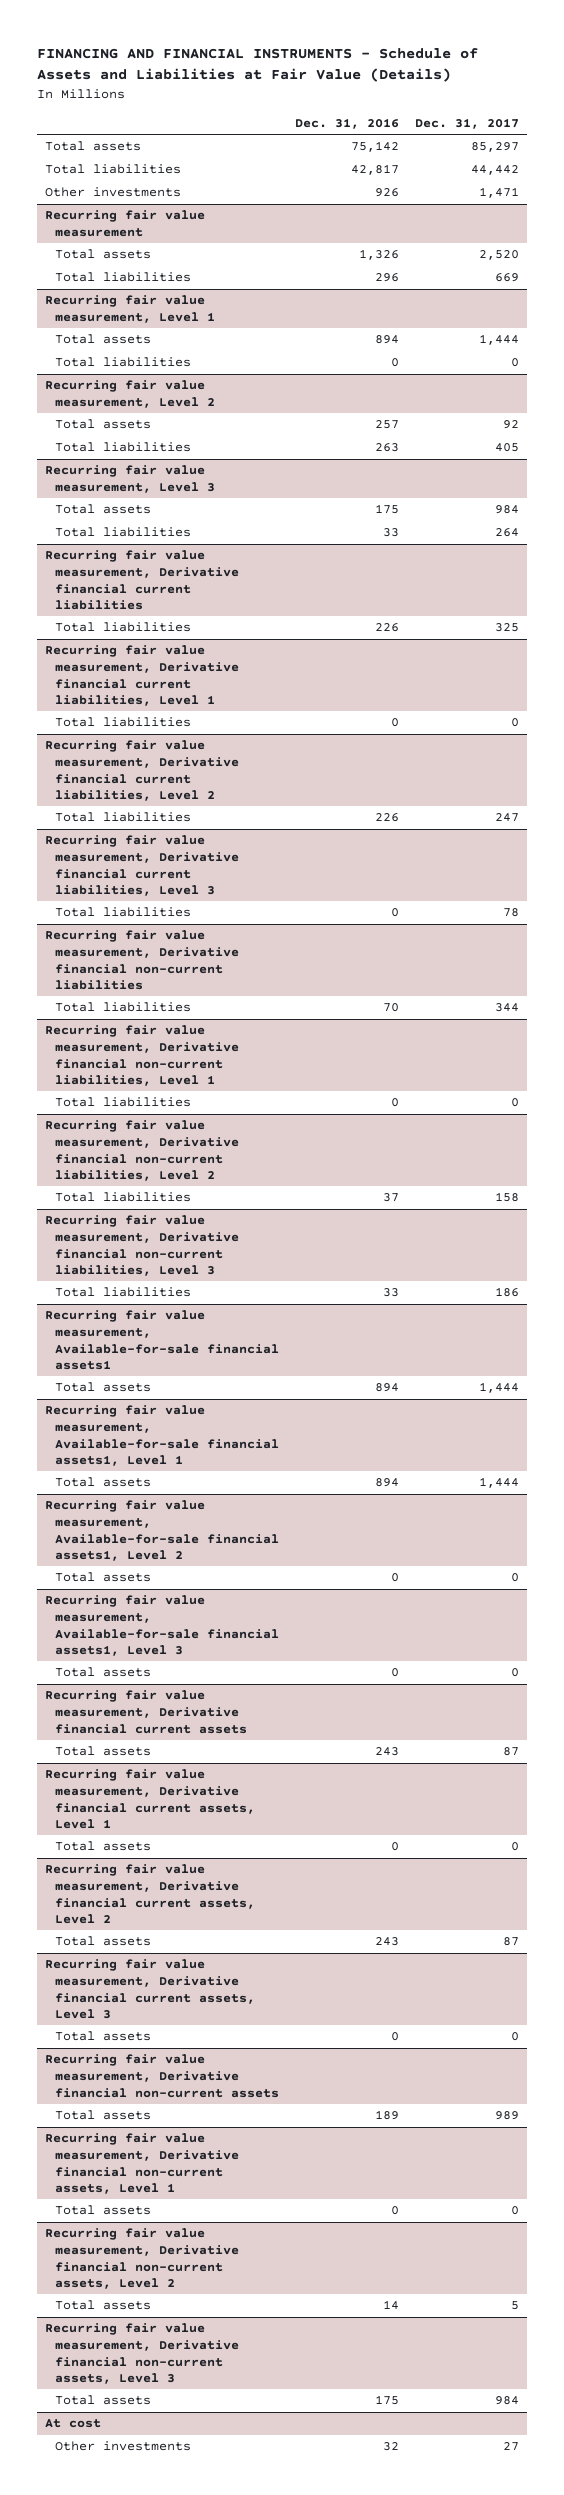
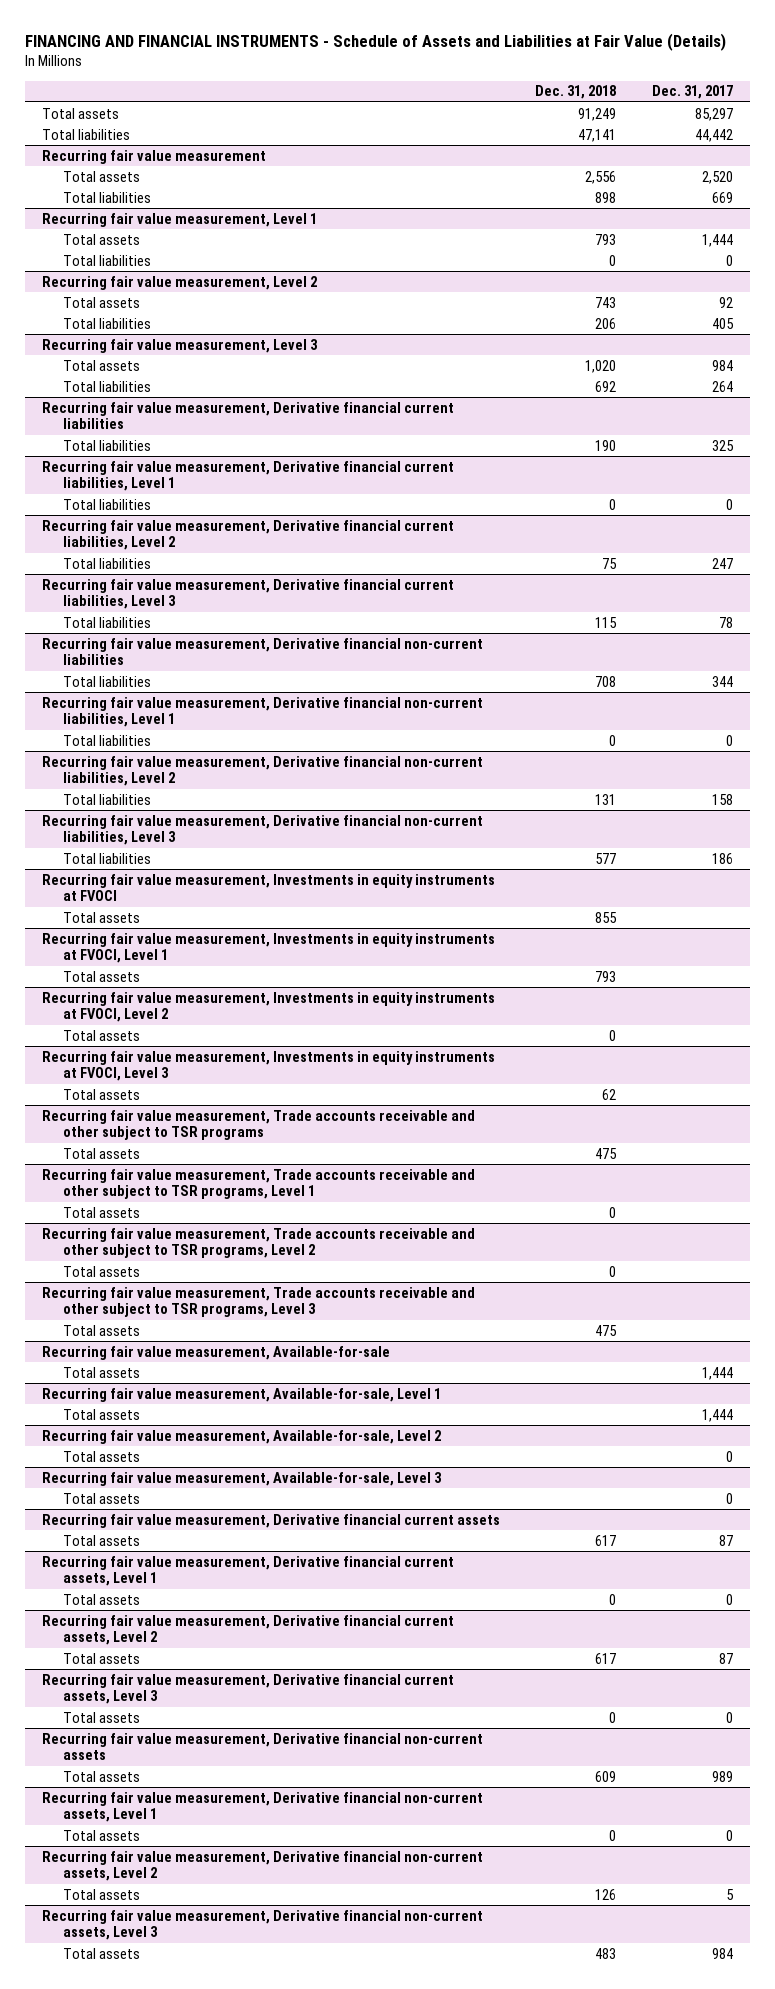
[295,117,400,129] Dec. 31, 2016 -> none
none -> [535,85,617,100] Dec. 31, 2018
[44,187,181,198] Other investments -> none
none -> [42,873,496,902] Recurring fair value measurement, Investments in equity instruments at FVOCI
none -> [63,911,141,923] Total assets
none -> [42,932,496,964] Recurring fair value measurement, Investments in equity instruments at FVOCI, Level 1
none -> [63,970,141,982] Total assets
none -> [42,991,496,1023] Recurring fair value measurement, Investments in equity instruments at FVOCI, Level 2
none -> [63,1029,141,1041] Total assets
none -> [42,1050,496,1082] Recurring fair value measurement, Investments in equity instruments at FVOCI, Level 3
none -> [63,1088,141,1100] Total assets
none -> [42,1109,476,1141] Recurring fair value measurement, Trade accounts receivable and other subject to TSR programs
none -> [63,1147,141,1159] Total assets
none -> [42,1168,476,1200] Recurring fair value measurement, Trade accounts receivable and other subject to TSR programs, Level 1
none -> [63,1206,141,1218] Total assets
none -> [42,1227,476,1259] Recurring fair value measurement, Trade accounts receivable and other subject to TSR programs, Level 2
none -> [63,1265,141,1277] Total assets
none -> [42,1286,476,1318] Recurring fair value measurement, Trade accounts receivable and other subject to TSR programs, Level 3
none -> [63,1324,141,1336] Total assets
[44,1310,280,1371] Recurring fair value measurement, Available-for-sale financial assets1 -> [42,1345,391,1360] Recurring fair value measurement, Available-for-sale
[44,1405,280,1467] Recurring fair value measurement, Available-for-sale financial assets1, Level 1 -> [42,1387,442,1402] Recurring fair value measurement, Available-for-sale, Level 1
[44,1500,280,1562] Recurring fair value measurement, Available-for-sale financial assets1, Level 2 -> [42,1429,442,1444] Recurring fair value measurement, Available-for-sale, Level 2
[44,1595,280,1657] Recurring fair value measurement, Available-for-sale financial assets1, Level 3 -> [42,1471,443,1486] Recurring fair value measurement, Available-for-sale, Level 3
[44,2419,101,2429] At cost -> none
[55,2441,192,2452] Other investments -> none

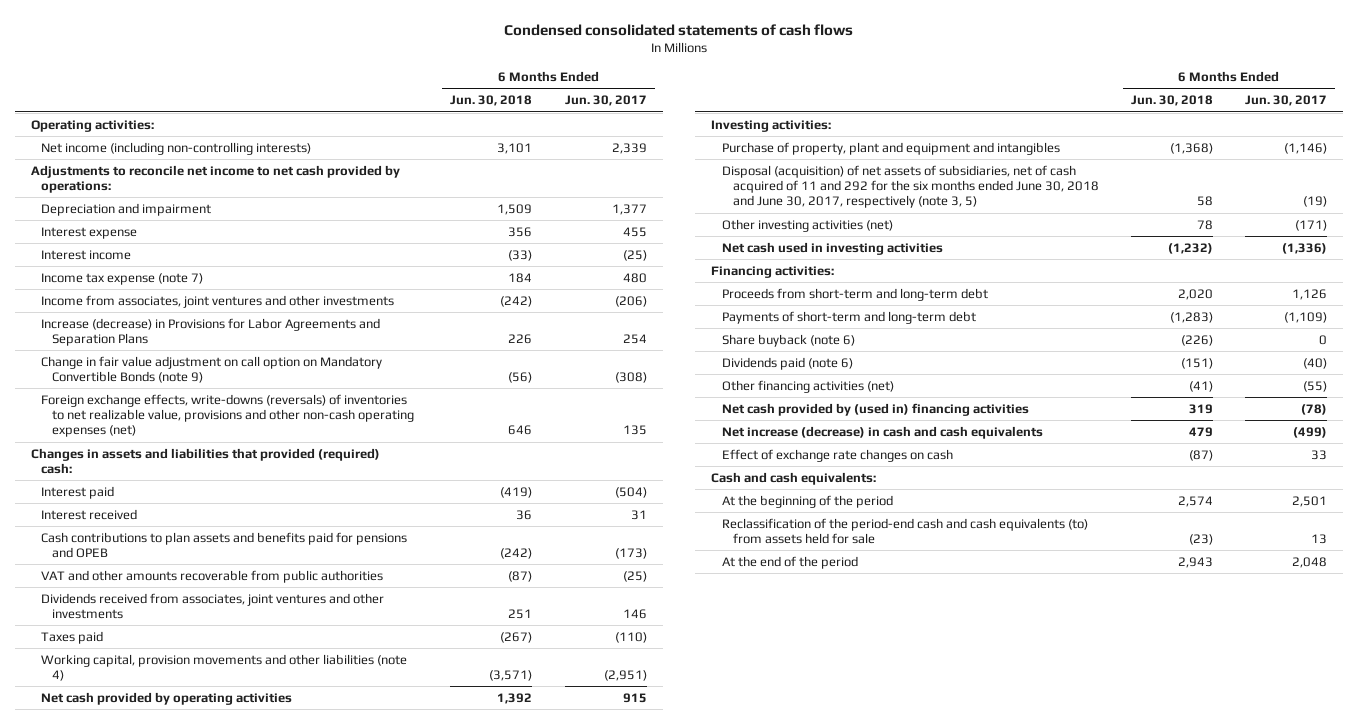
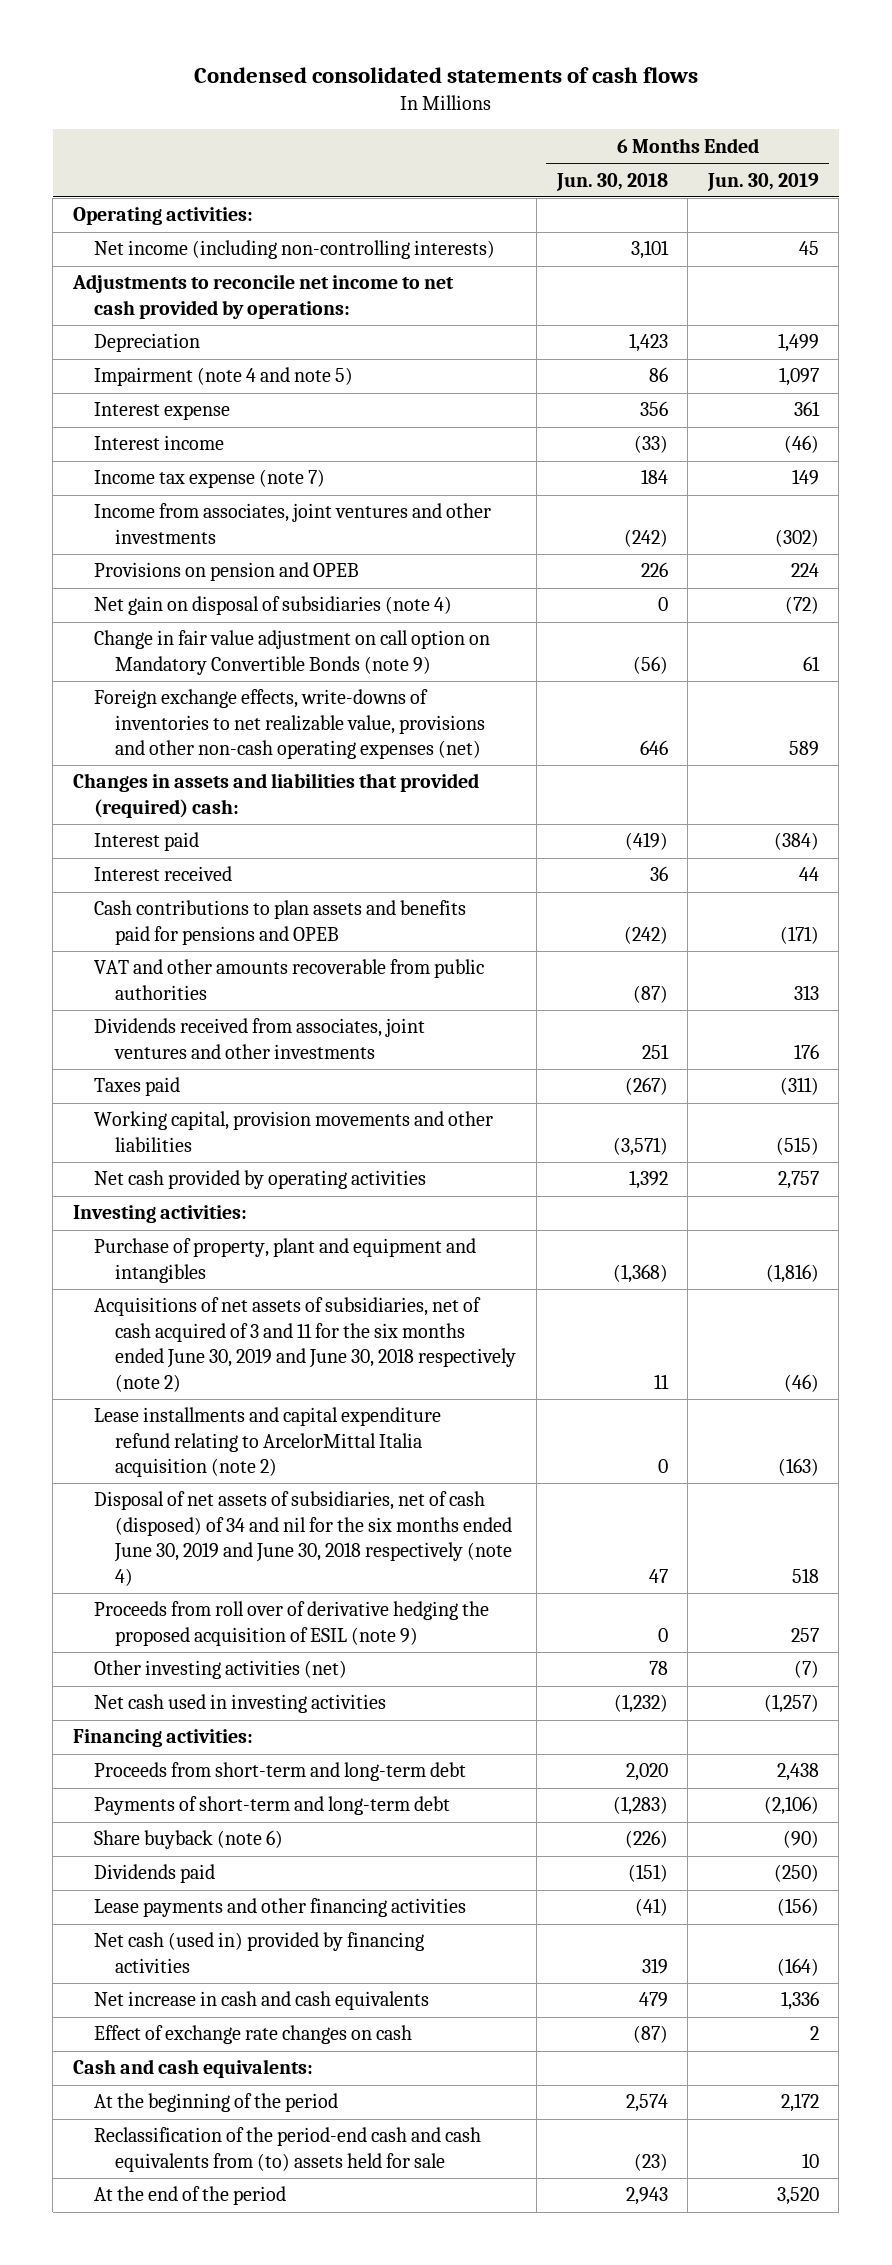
[564,95,647,107] Jun. 30, 2017 -> none
none -> [706,172,819,191] Jun. 30, 2019
[41,202,212,216] Depreciation and impairment -> none
none -> [94,333,201,353] Depreciation
none -> [94,367,354,387] Impairment (note 4 and note 5)
[41,317,381,347] Increase (decrease) in Provisions for Labor Agreements and Separation Plans -> [94,562,360,582] Provisions on pension and OPEB
none -> [94,596,453,616] Net gain on disposal of subsidiaries (note 4)
[41,393,415,438] Foreign exchange effects, write-downs (reversals) of inventories to net realizable value, provisions and other non-cash operating expenses (net) -> [94,689,486,760] Foreign exchange effects, write-downs of inventories to net realizable value, provisions and other non-cash operating expenses (net)
[41,653,408,682] Working capital, provision movements and other liabilities (note 4) -> [94,1111,494,1152] Working capital, provision movements and other liabilities
none -> [94,1297,517,1392] Acquisitions of net assets of subsidiaries, net of cash acquired of 3 and 11 for the six months ended June 30, 2019 and June 30, 2018 respectively (note 2)
none -> [94,1407,442,1478] Lease installments and capital expenditure refund relating to ArcelorMittal Italia acquisition (note 2)
[721,164,1099,209] Disposal (acquisition) of net assets of subsidiaries, net of cash acquired of 11 and 292 for the six months ended June 30, 2018 and June 30, 2017, respectively (note 3, 5) -> [94,1491,513,1586] Disposal of net assets of subsidiaries, net of cash (disposed) of 34 and nil for the six months ended June 30, 2019 and June 30, 2018 respectively (note 4)
[1196,196,1213,207] 58 -> [648,1568,668,1583] 47
none -> [94,1601,490,1646] Proceeds from roll over of derivative hedging the proposed acquisition of ESIL (note 9)
[721,379,894,393] Other financing activities (net) -> none
[721,356,853,370] Dividends paid (note 6) -> [94,1864,216,1884] Dividends paid
none -> [94,1898,467,1918] Lease payments and other financing activities
[721,402,1029,416] Net cash provided by (used in) financing activities -> [94,1932,425,1973] Net cash (used in) provided by financing activities
[721,425,1043,439] Net increase (decrease) in cash and cash equivalents -> [94,1991,430,2011] Net increase in cash and cash equivalents
[721,517,1088,545] Reclassification of the period-end cash and cash equivalents (to) from assets held for sale -> [94,2127,482,2172] Reclassification of the period-end cash and cash equivalents from (to) assets held for sale

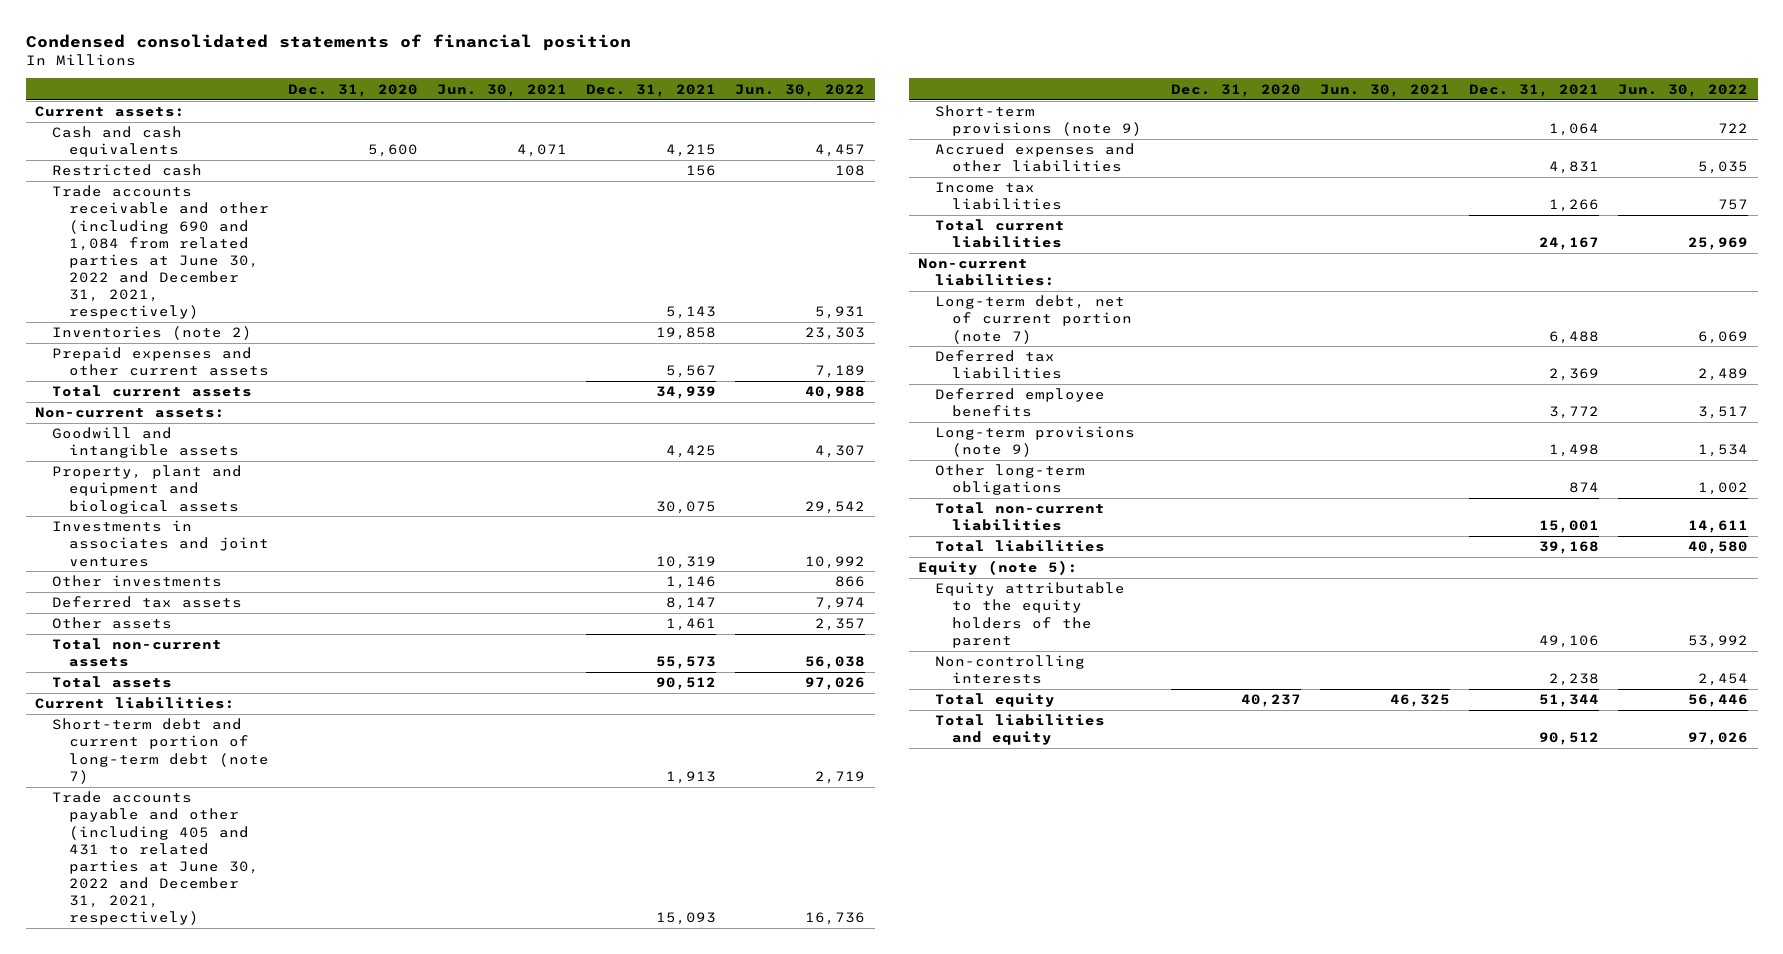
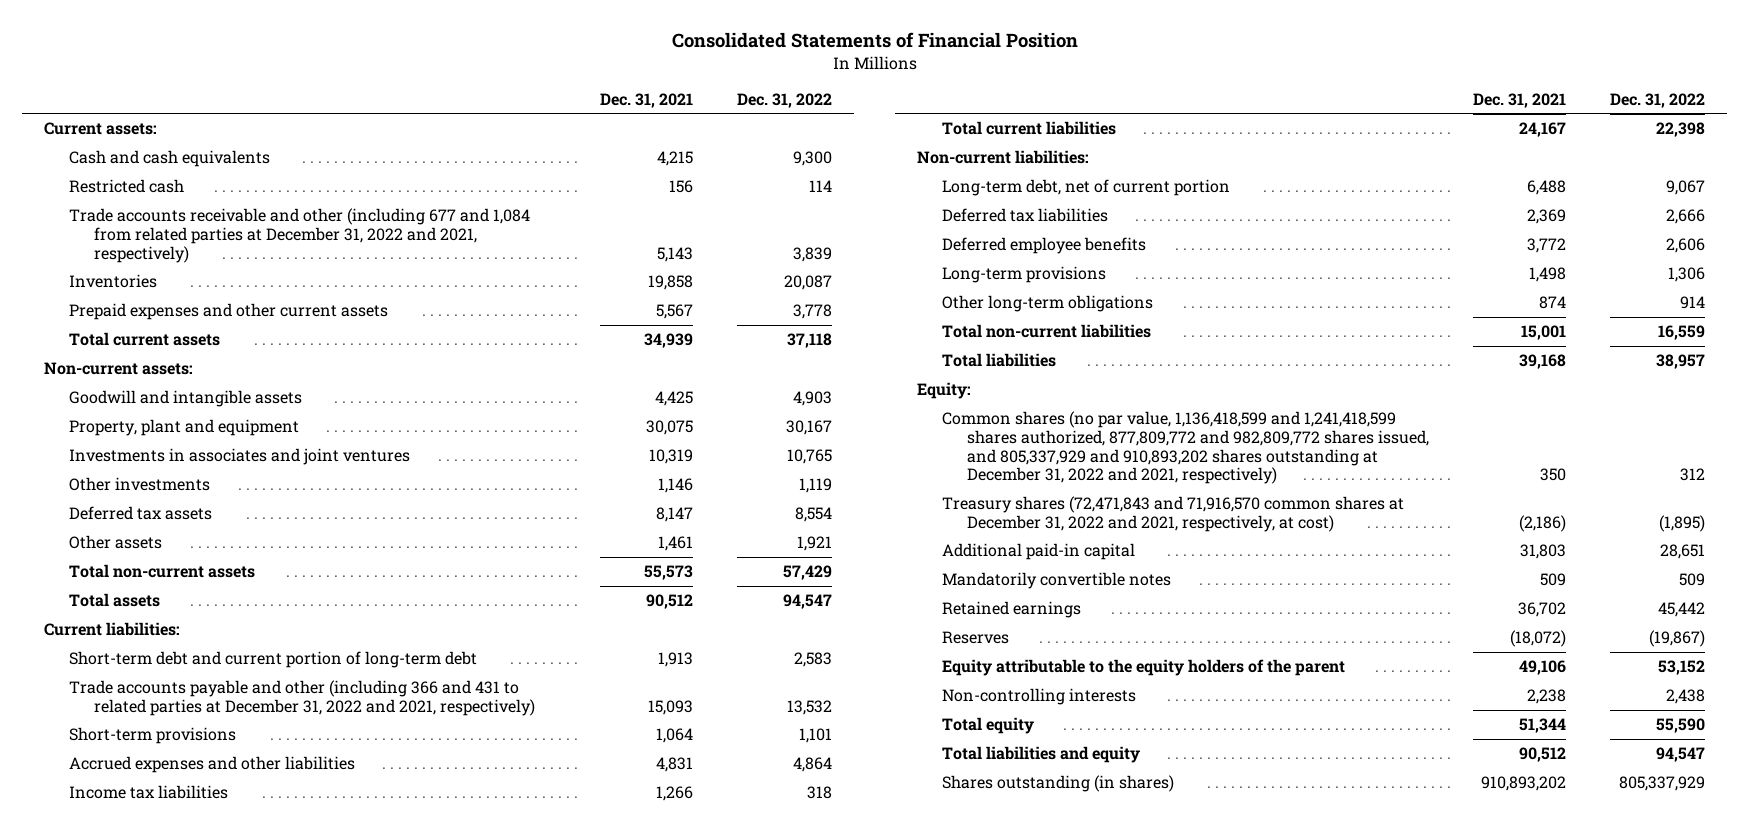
[25,33,631,51] Condensed consolidated statements of financial position -> [671,31,1078,48] Consolidated Statements of Financial Position
[288,83,419,97] Dec. 31, 2020 -> none
[437,83,568,97] Jun. 30, 2021 -> none
[735,83,866,97] Jun. 30, 2022 -> none
none -> [737,92,833,108] Dec. 31, 2022
[52,185,270,320] Trade accounts receivable and other (including 690 and 1,084 from related parties at June 30, 2022 and December 31, 2021, respectively) -> [68,208,530,263] Trade accounts receivable and other (including 677 and 1,084 from related parties at December 31, 2022 and 2021, respectively)
[52,326,253,341] Inventories (note 2) -> [68,274,157,289] Inventories
[52,465,243,514] Property, plant and equipment and biological assets -> [68,419,299,437] Property, plant and equipment
[52,718,270,784] Short-term debt and current portion of long-term debt (note 7) -> [68,651,477,669] Short-term debt and current portion of long-term debt
[52,791,260,926] Trade accounts payable and other (including 405 and 431 to related parties at June 30, 2022 and December 31, 2021, respectively) -> [68,680,535,716] Trade accounts payable and other (including 366 and 431 to related parties at December 31, 2022 and 2021, respectively)
[935,105,1143,137] Short-term provisions (note 9) -> [68,727,236,745] Short-term provisions
[935,295,1133,344] Long-term debt, net of current portion (note 7) -> [941,179,1230,197] Long-term debt, net of current portion
[935,426,1136,458] Long-term provisions (note 9) -> [941,266,1106,284] Long-term provisions
[918,560,1079,576] Equity (note 5): -> [916,382,971,400] Equity:
none -> [941,411,1429,485] Common shares (no par value, 1,136,418,599 and 1,241,418,599 shares authorized, 877,809,772 and 982,809,772 shares issued, and 805,337,929 and 910,893,202 shares outstanding at December 31, 2022 and 2021, respectively)
none -> [941,496,1404,532] Treasury shares (72,471,843 and 71,916,570 common shares at December 31, 2022 and 2021, respectively, at cost)
none -> [941,543,1135,561] Additional paid-in capital
none -> [941,572,1171,590] Mandatorily convertible notes
none -> [941,601,1081,619] Retained earnings
none -> [941,631,1009,645] Reserves
none -> [941,775,1174,793] Shares outstanding (in shares)

